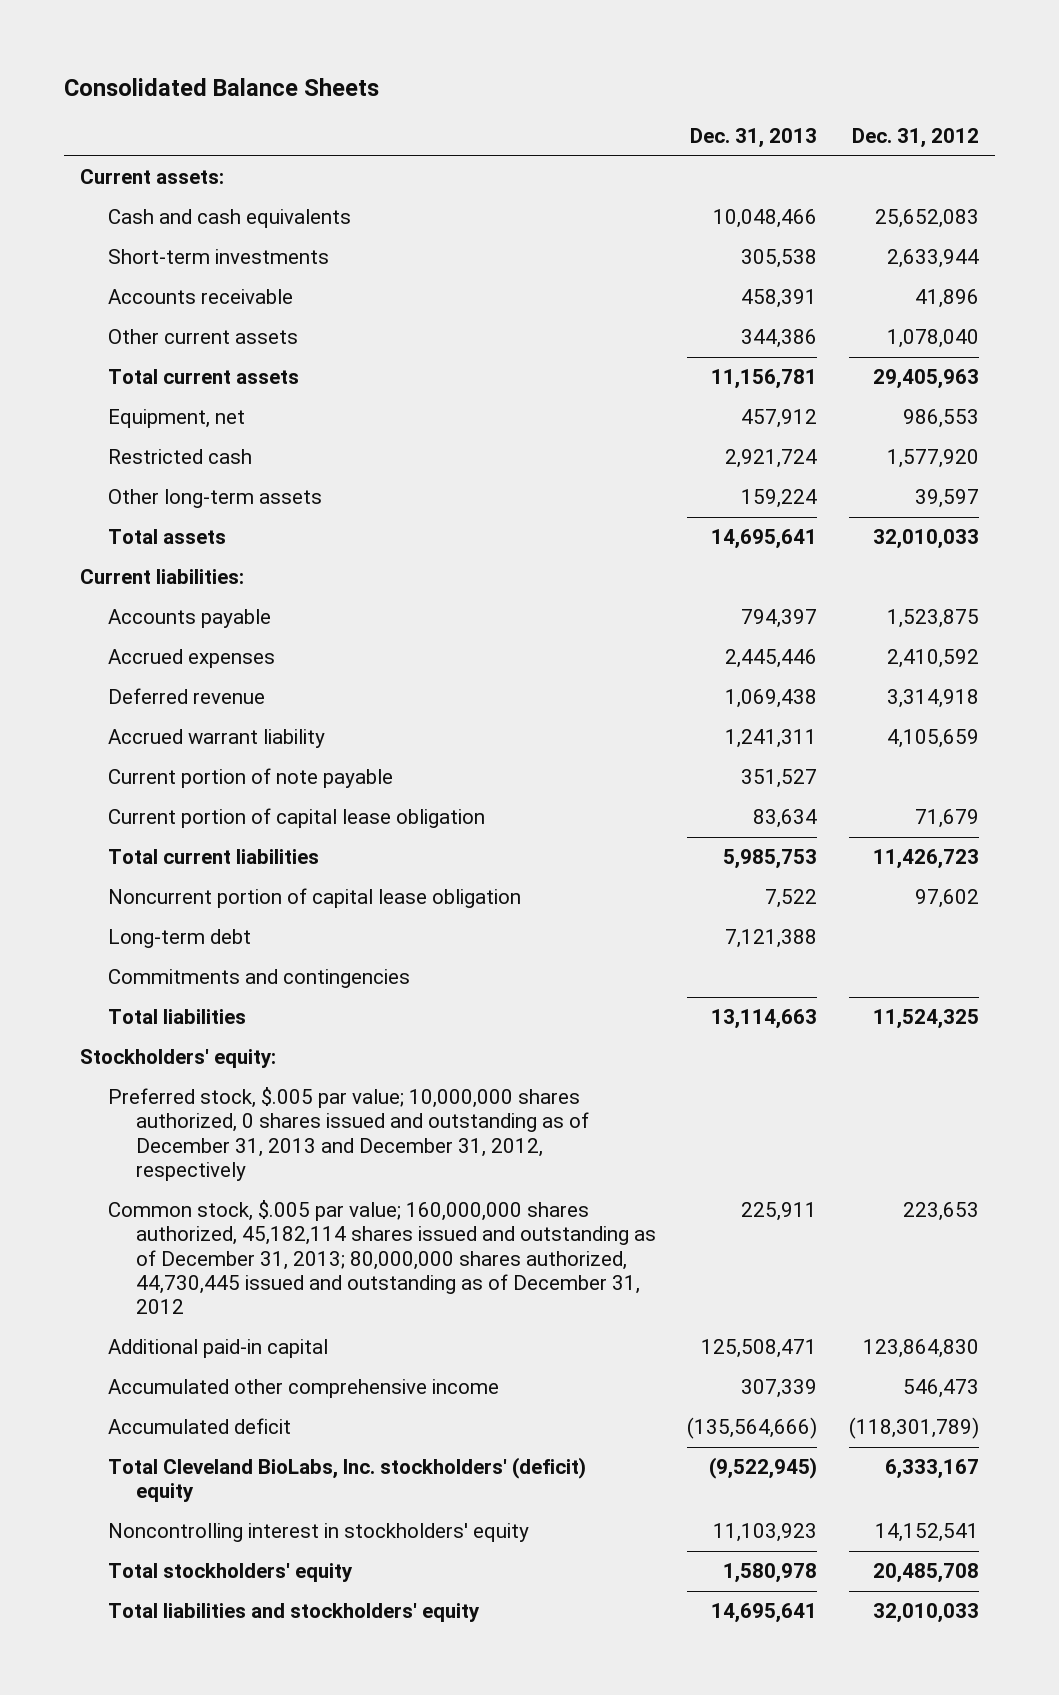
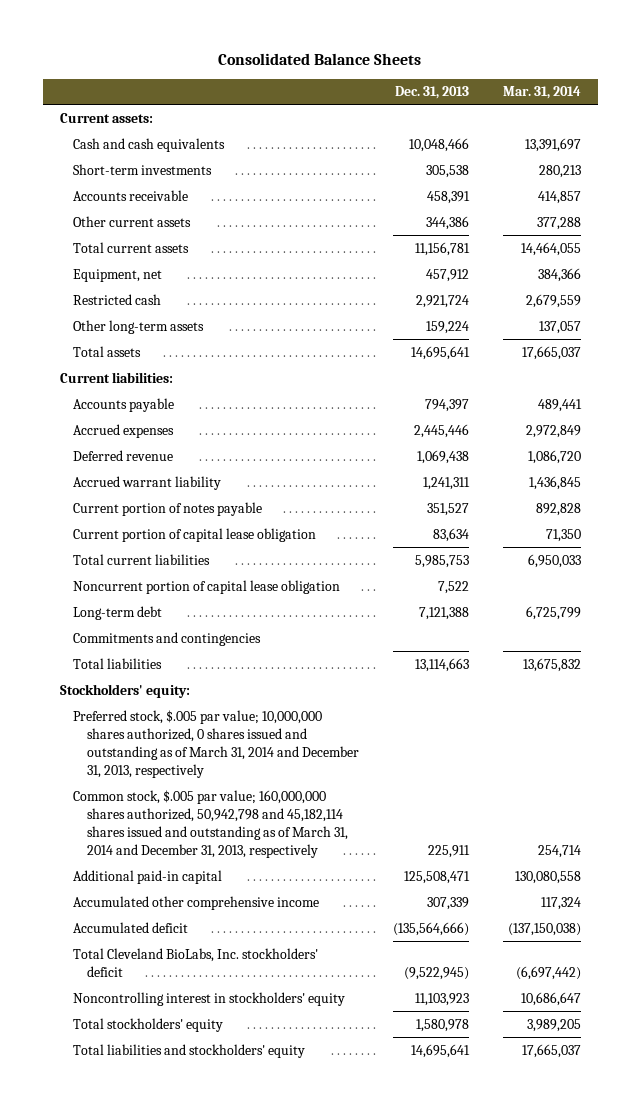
[851,128,979,149] Dec. 31, 2012 -> none
none -> [502,86,581,100] Mar. 31, 2014
[107,768,393,789] Current portion of note payable -> [73,501,263,516] Current portion of notes payable
[107,1087,589,1181] Preferred stock, $.005 par value; 10,000,000 shares authorized, 0 shares issued and outstanding as of December 31, 2013 and December 31, 2012, respectively -> [73,709,360,778] Preferred stock, $.005 par value; 10,000,000 shares authorized, 0 shares issued and outstanding as of March 31, 2014 and December 31, 2013, respectively
[107,1200,656,1315] Common stock, $.005 par value; 160,000,000 shares authorized, 45,182,114 shares issued and outstanding as of December 31, 2013; 80,000,000 shares authorized, 44,730,445 issued and outstanding as of December 31, 2012 -> [73,789,349,858] Common stock, $.005 par value; 160,000,000 shares authorized, 50,942,798 and 45,182,114 shares issued and outstanding as of March 31, 2014 and December 31, 2013, respectively
[107,1457,586,1503] Total Cleveland BioLabs, Inc. stockholders' (deficit) equity -> [73,947,319,977] Total Cleveland BioLabs, Inc. stockholders' deficit

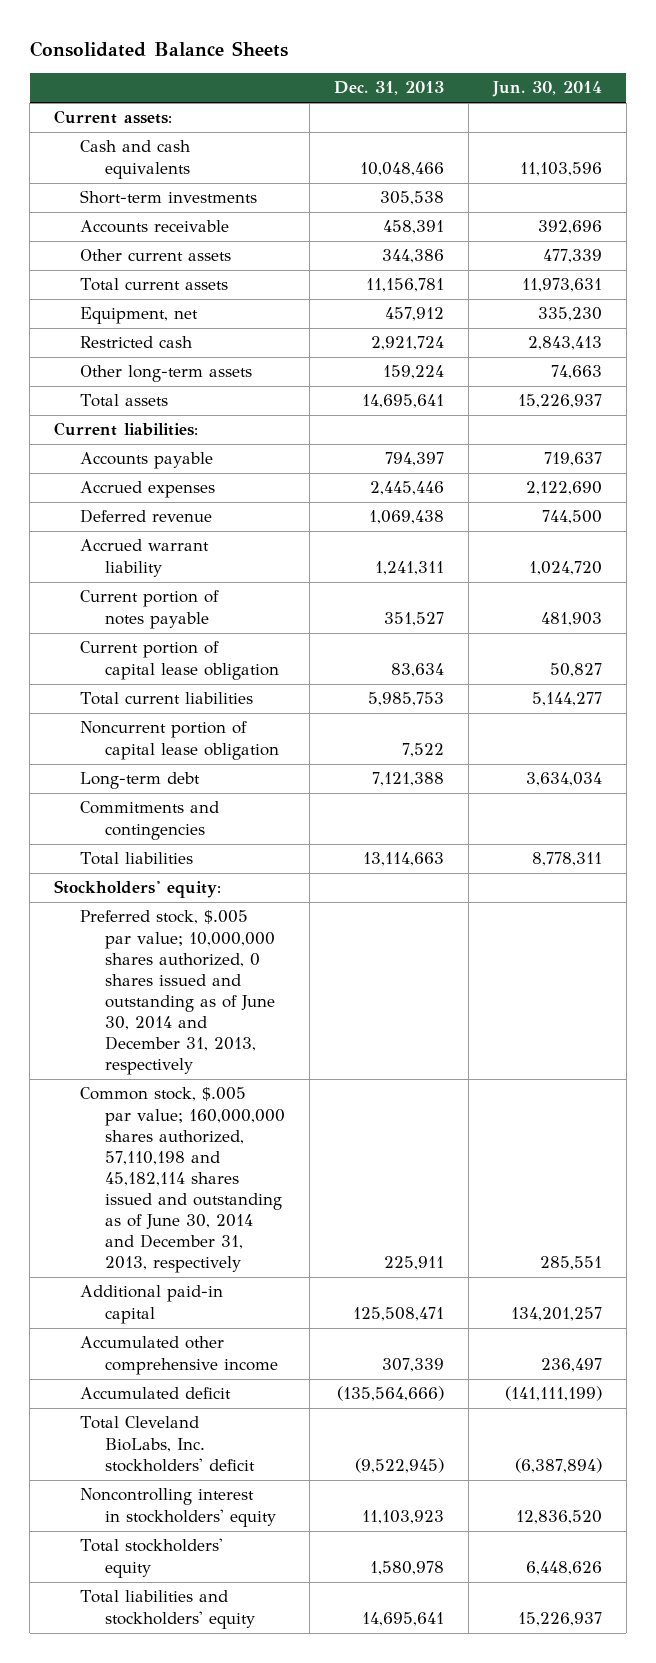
[502,86,581,100] Mar. 31, 2014 -> none
none -> [491,81,602,98] Jun. 30, 2014
[73,709,360,778] Preferred stock, $.005 par value; 10,000,000 shares authorized, 0 shares issued and outstanding as of March 31, 2014 and December 31, 2013, respectively -> [79,910,276,1076] Preferred stock, $.005 par value; 10,000,000 shares authorized, 0 shares issued and outstanding as of June 30, 2014 and December 31, 2013, respectively
[73,789,349,858] Common stock, $.005 par value; 160,000,000 shares authorized, 50,942,798 and 45,182,114 shares issued and outstanding as of March 31, 2014 and December 31, 2013, respectively -> [79,1087,286,1274] Common stock, $.005 par value; 160,000,000 shares authorized, 57,110,198 and 45,182,114 shares issued and outstanding as of June 30, 2014 and December 31, 2013, respectively

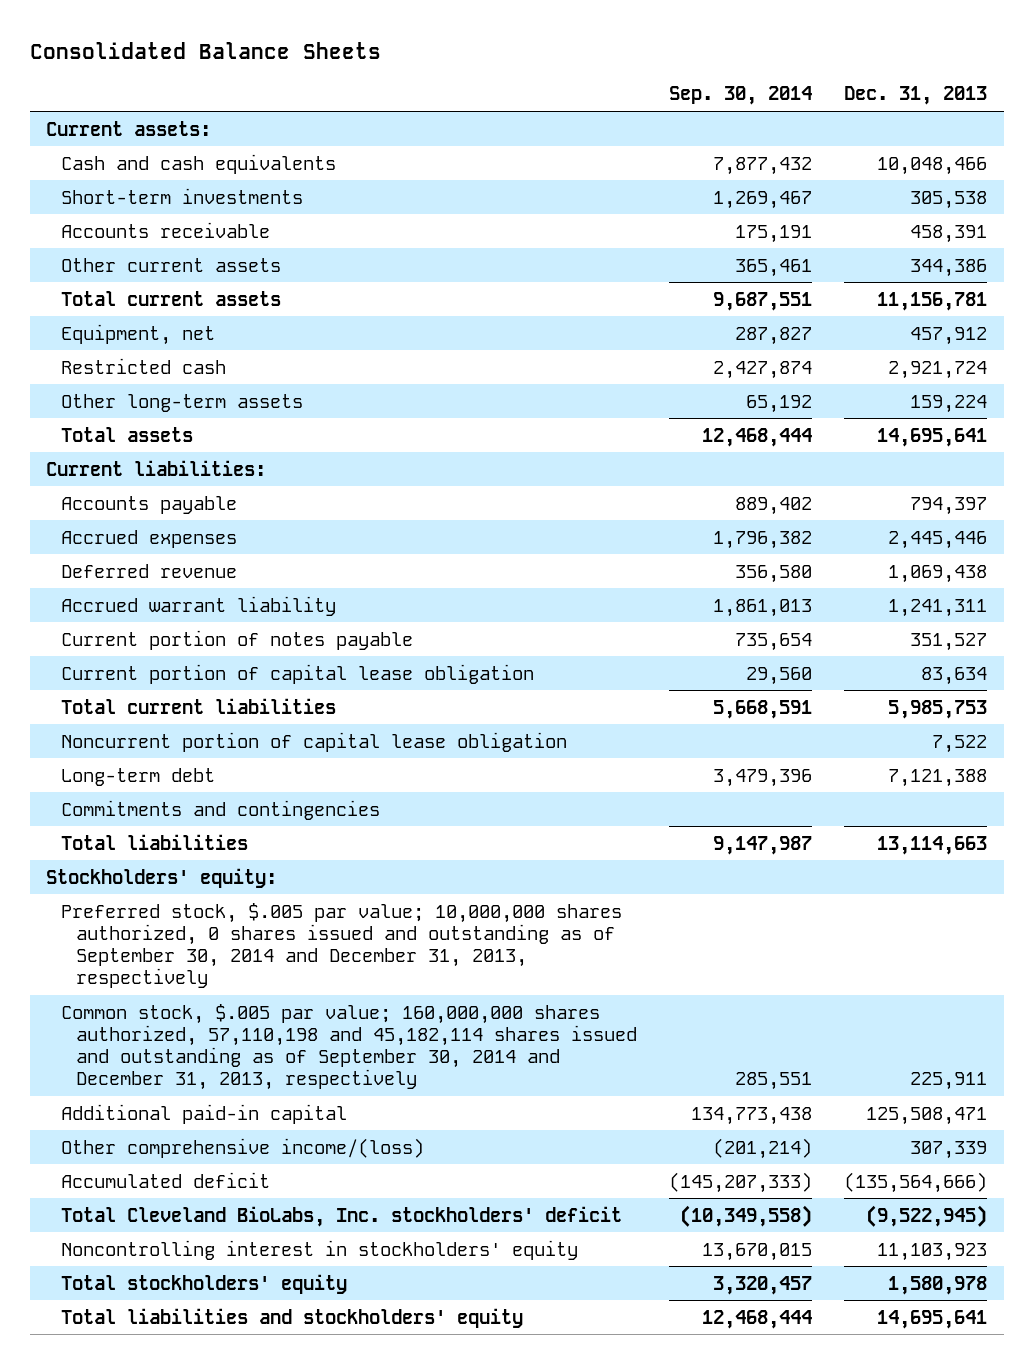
[491,81,602,98] Jun. 30, 2014 -> none
none -> [669,86,813,106] Sep. 30, 2014
[79,910,276,1076] Preferred stock, $.005 par value; 10,000,000 shares authorized, 0 shares issued and outstanding as of June 30, 2014 and December 31, 2013, respectively -> [61,902,623,988] Preferred stock, $.005 par value; 10,000,000 shares authorized, 0 shares issued and outstanding as of September 30, 2014 and December 31, 2013, respectively
[79,1087,286,1274] Common stock, $.005 par value; 160,000,000 shares authorized, 57,110,198 and 45,182,114 shares issued and outstanding as of June 30, 2014 and December 31, 2013, respectively -> [61,1003,638,1090] Common stock, $.005 par value; 160,000,000 shares authorized, 57,110,198 and 45,182,114 shares issued and outstanding as of September 30, 2014 and December 31, 2013, respectively
[79,1336,279,1375] Accumulated other comprehensive income -> [61,1137,425,1158] Other comprehensive income/(loss)

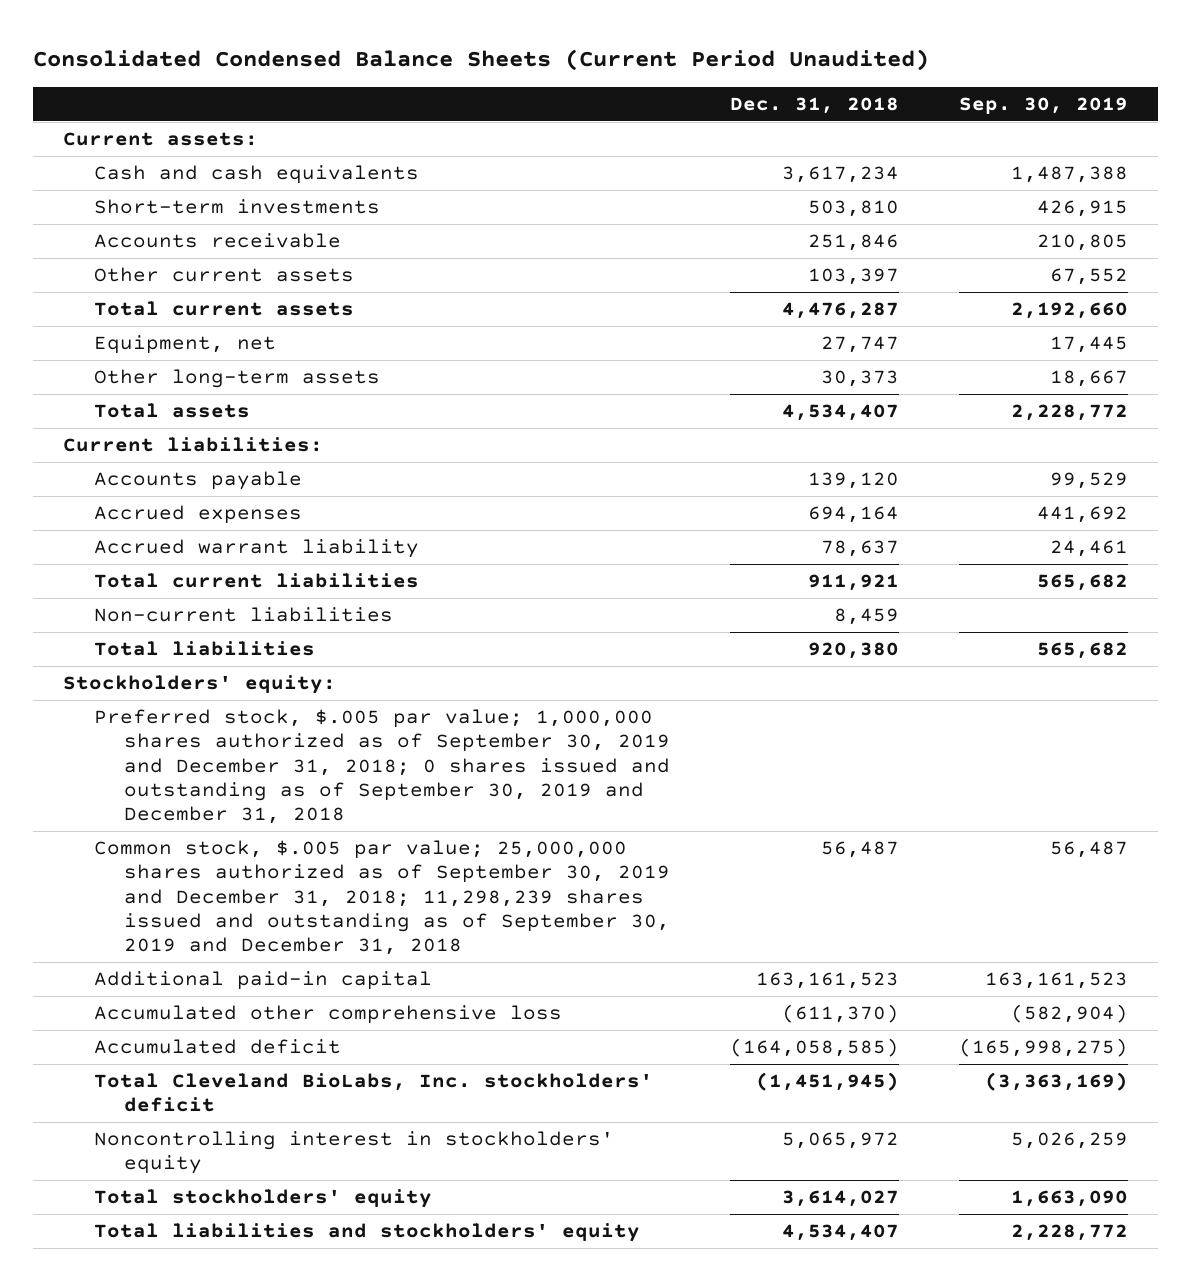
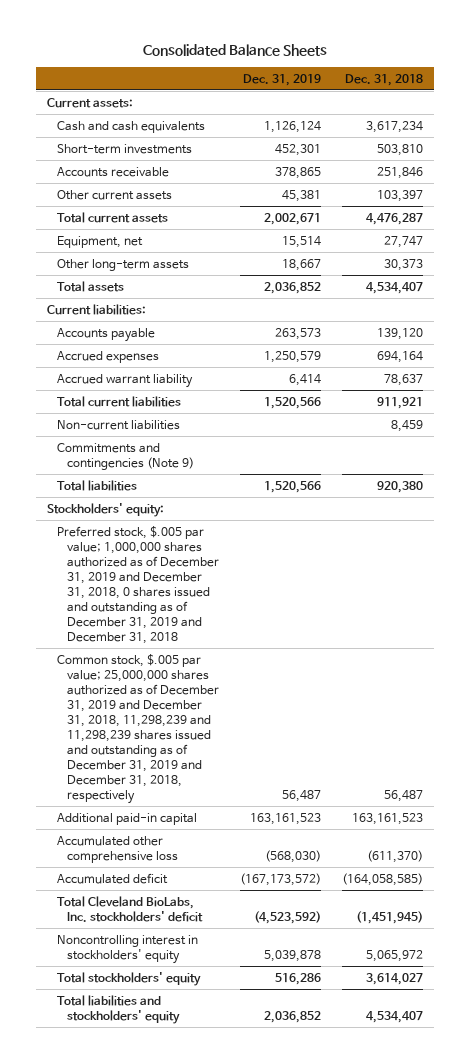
[33,48,930,71] Consolidated Condensed Balance Sheets (Current Period Unaudited) -> [142,43,327,56] Consolidated Balance Sheets
[959,96,1129,114] Sep. 30, 2019 -> none
none -> [243,73,322,86] Dec. 31, 2019
none -> [56,442,195,470] Commitments and contingencies (Note 9)
[93,709,670,824] Preferred stock, $.005 par value; 1,000,000 shares authorized as of September 30, 2019 and December 31, 2018; 0 shares issued and outstanding as of September 30, 2019 and December 31, 2018 -> [56,525,220,645] Preferred stock, $.005 par value; 1,000,000 shares authorized as of December 31, 2019 and December 31, 2018, 0 shares issued and outstanding as of December 31, 2019 and December 31, 2018
[93,840,670,955] Common stock, $.005 par value; 25,000,000 shares authorized as of September 30, 2019 and December 31, 2018; 11,298,239 shares issued and outstanding as of September 30, 2019 and December 31, 2018 -> [56,653,220,805] Common stock, $.005 par value; 25,000,000 shares authorized as of December 31, 2019 and December 31, 2018, 11,298,239 and 11,298,239 shares issued and outstanding as of December 31, 2019 and December 31, 2018, respectively

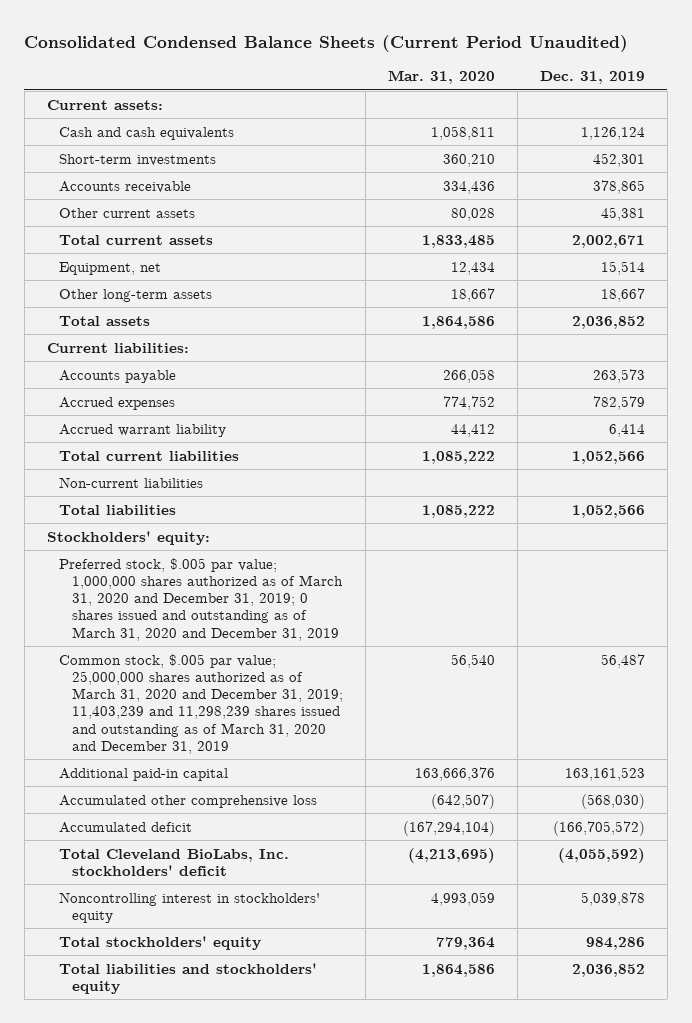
[142,43,327,56] Consolidated Balance Sheets -> [24,34,629,52] Consolidated Condensed Balance Sheets (Current Period Unaudited)
[345,73,424,86] Dec. 31, 2018 -> none
none -> [387,70,495,85] Mar. 31, 2020
[264,350,322,363] 1,250,579 -> [592,395,645,410] 782,579
[264,396,322,409] 1,520,566 -> [571,450,645,464] 1,052,566
[56,442,195,470] Commitments and contingencies (Note 9) -> none
[264,480,322,493] 1,520,566 -> [571,504,645,518] 1,052,566
[56,525,220,645] Preferred stock, $.005 par value; 1,000,000 shares authorized as of December 31, 2019 and December 31, 2018, 0 shares issued and outstanding as of December 31, 2019 and December 31, 2018 -> [59,557,344,641] Preferred stock, $.005 par value; 1,000,000 shares authorized as of March 31, 2020 and December 31, 2019; 0 shares issued and outstanding as of March 31, 2020 and December 31, 2019
[56,653,220,805] Common stock, $.005 par value; 25,000,000 shares authorized as of December 31, 2019 and December 31, 2018, 11,298,239 and 11,298,239 shares issued and outstanding as of December 31, 2019 and December 31, 2018, respectively -> [59,653,344,754] Common stock, $.005 par value; 25,000,000 shares authorized as of March 31, 2020 and December 31, 2019; 11,403,239 and 11,298,239 shares issued and outstanding as of March 31, 2020 and December 31, 2019
[240,872,322,886] (167,173,572) -> [552,820,645,836] (166,705,572)
[254,910,322,924] (4,523,592) -> [557,847,645,863] (4,055,592)
[275,972,322,985] 516,286 -> [585,936,645,950] 984,286

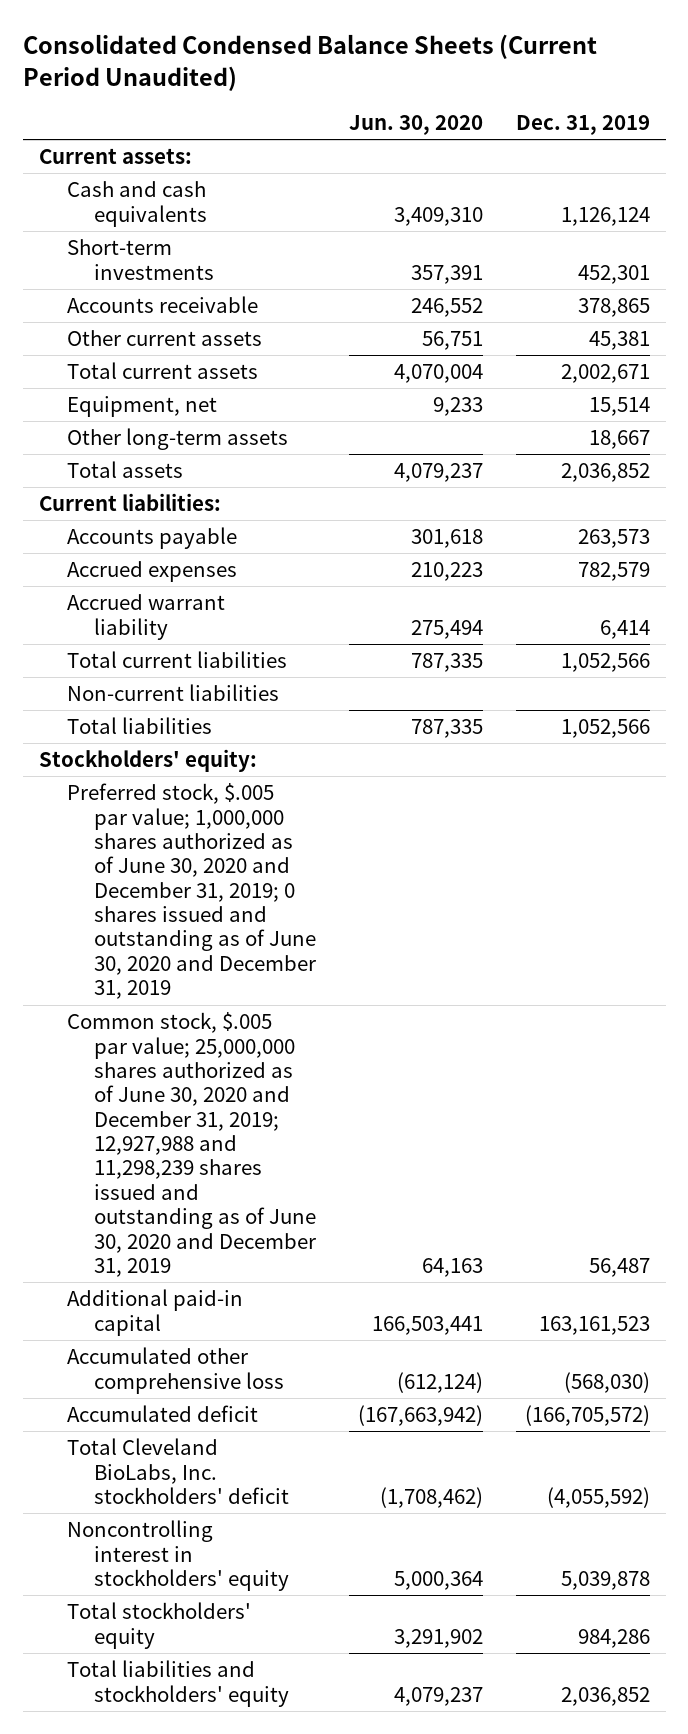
[387,70,495,85] Mar. 31, 2020 -> none
none -> [348,115,483,136] Jun. 30, 2020
[59,557,344,641] Preferred stock, $.005 par value; 1,000,000 shares authorized as of March 31, 2020 and December 31, 2019; 0 shares issued and outstanding as of March 31, 2020 and December 31, 2019 -> [66,783,317,1000] Preferred stock, $.005 par value; 1,000,000 shares authorized as of June 30, 2020 and December 31, 2019; 0 shares issued and outstanding as of June 30, 2020 and December 31, 2019
[59,653,344,754] Common stock, $.005 par value; 25,000,000 shares authorized as of March 31, 2020 and December 31, 2019; 11,403,239 and 11,298,239 shares issued and outstanding as of March 31, 2020 and December 31, 2019 -> [66,1012,317,1278] Common stock, $.005 par value; 25,000,000 shares authorized as of June 30, 2020 and December 31, 2019; 12,927,988 and 11,298,239 shares issued and outstanding as of June 30, 2020 and December 31, 2019

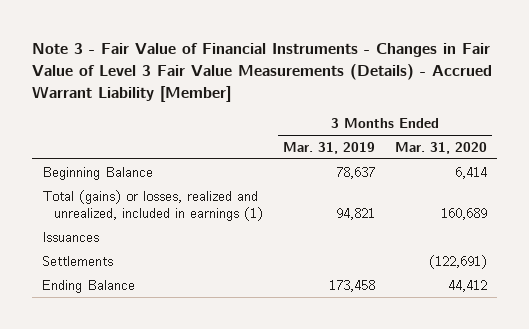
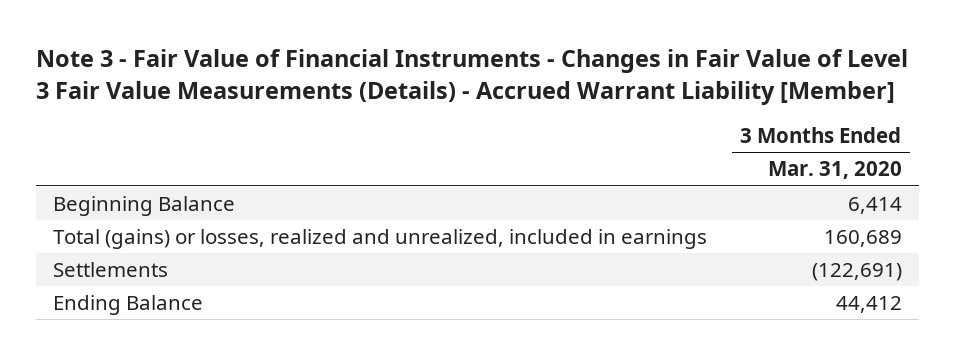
[283,141,376,154] Mar. 31, 2019 -> none
[41,231,99,242] Issuances -> none
[41,189,264,221] Total (gains) or losses, realized and unrealized, included in earnings (1) -> [52,228,707,249] Total (gains) or losses, realized and unrealized, included in earnings

